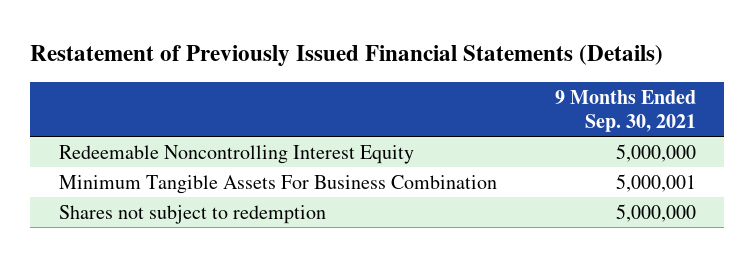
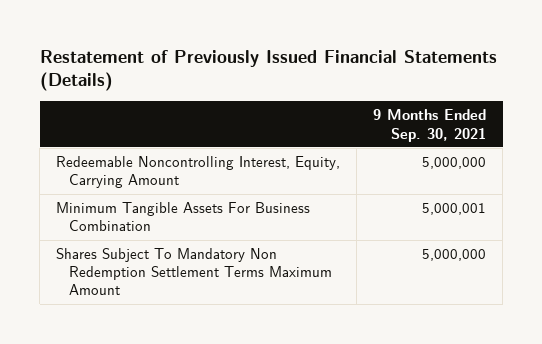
[58,144,414,164] Redeemable Noncontrolling Interest Equity -> [56,155,341,189] Redeemable Noncontrolling Interest, Equity, Carrying Amount
[58,204,326,224] Shares not subject to redemption -> [56,247,333,296] Shares Subject To Mandatory Non Redemption Settlement Terms Maximum Amount

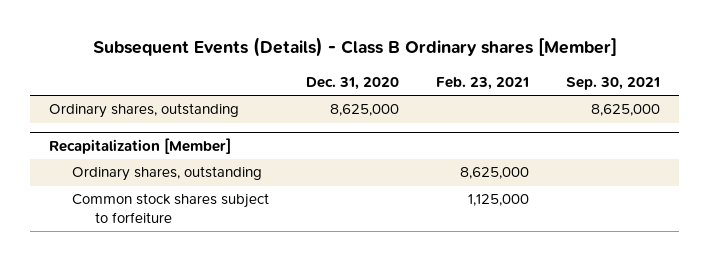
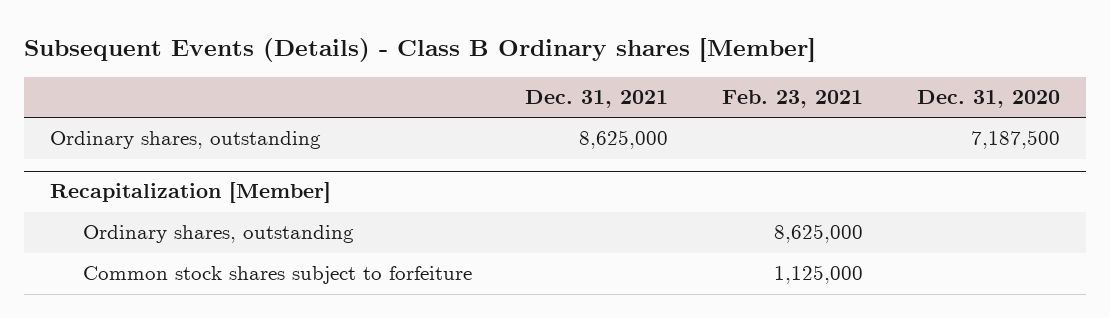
[566,76,661,90] Sep. 30, 2021 -> none
none -> [525,90,669,109] Dec. 31, 2021
[330,104,400,117] 8,625,000 -> [970,130,1060,150] 7,187,500

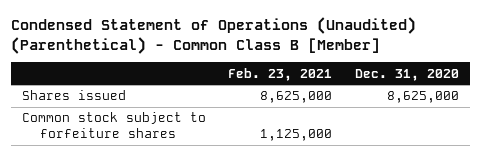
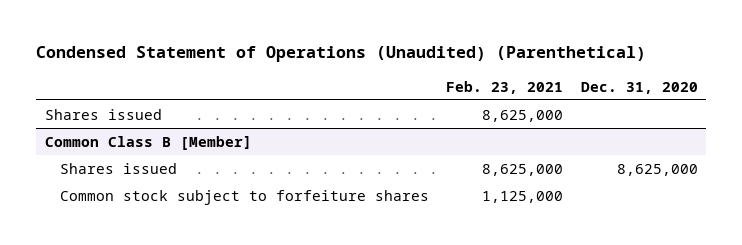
[11,17,417,54] Condensed Statement of Operations (Unaudited) (Parenthetical) - Common Class B [Member] -> [36,46,647,63] Condensed Statement of Operations (Unaudited) (Parenthetical)
none -> [44,108,162,120] Shares issued
none -> [44,135,252,150] Common Class B [Member]

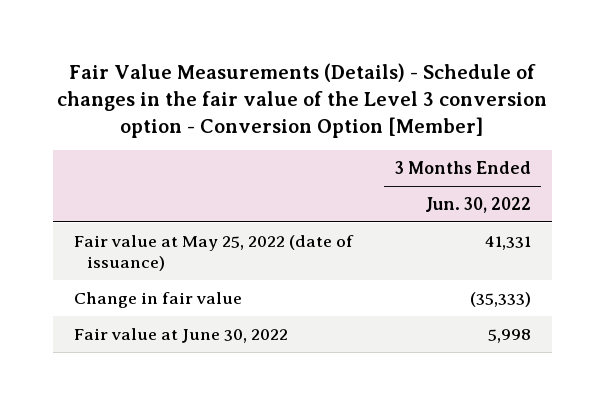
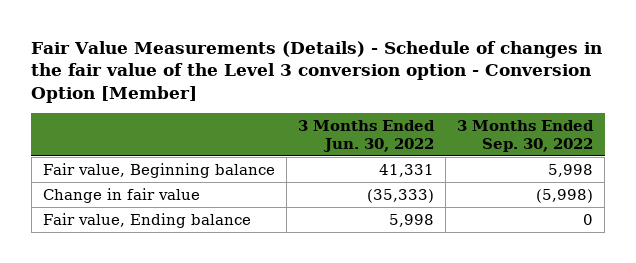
none -> [457,120,595,152] 3 Months Ended Sep. 30, 2022
[73,234,354,272] Fair value at May 25, 2022 (date of issuance) -> [42,163,275,179] Fair value, Beginning balance
[73,327,288,343] Fair value at June 30, 2022 -> [42,213,251,229] Fair value, Ending balance

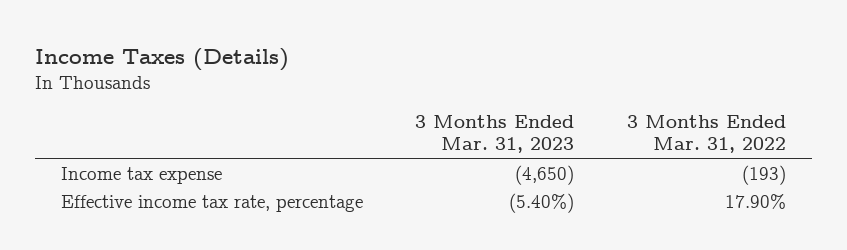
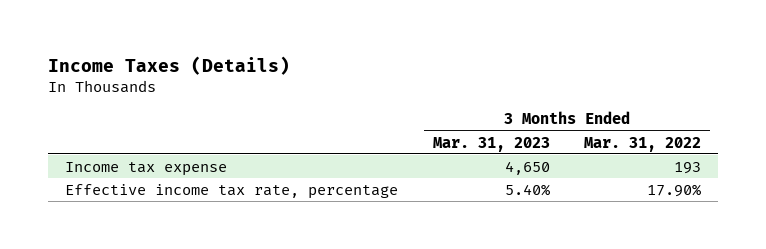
[515,164,575,185] (4,650) -> [504,160,550,175] 4,650
[741,164,786,185] (193) -> [674,161,702,174] 193
[509,192,575,213] (5.40%) -> [504,183,550,196] 5.40%

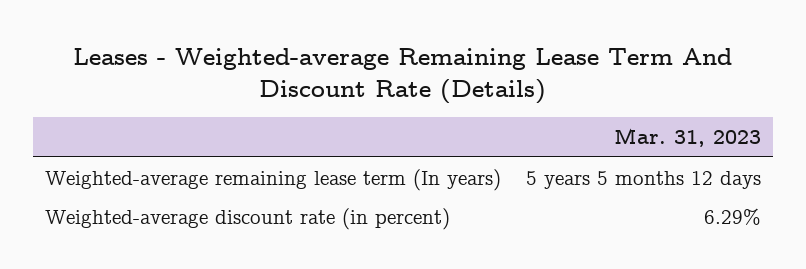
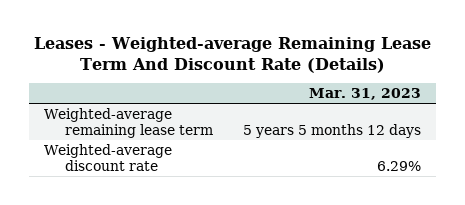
[45,168,502,191] Weighted-average remaining lease term (In years) -> [43,107,213,138] Weighted-average remaining lease term
[45,207,451,230] Weighted-average discount rate (in percent) -> [43,143,172,171] Weighted-average discount rate

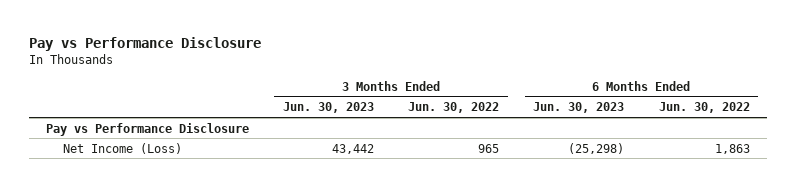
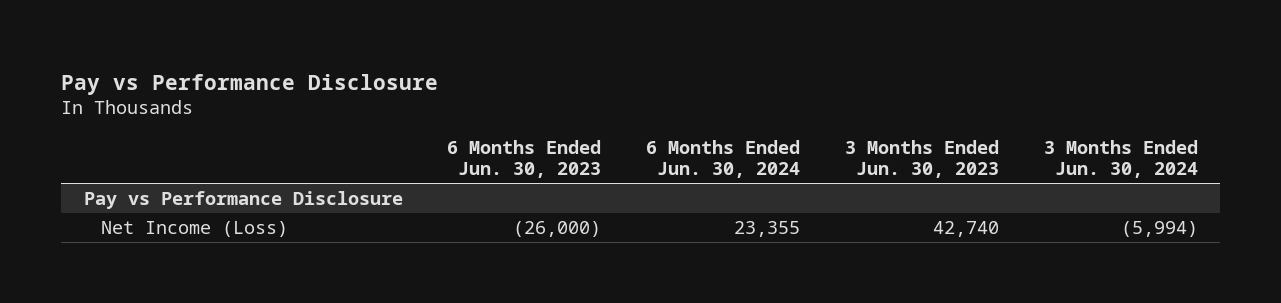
[408,102,500,114] Jun. 30, 2022 -> none
[658,102,750,114] Jun. 30, 2022 -> none
none -> [646,139,801,179] 6 Months Ended Jun. 30, 2024
none -> [1043,139,1198,179] 3 Months Ended Jun. 30, 2024
[331,143,374,154] 43,442 -> [932,220,999,237] 42,740
[568,142,625,154] (25,298) -> [513,220,602,237] (26,000)

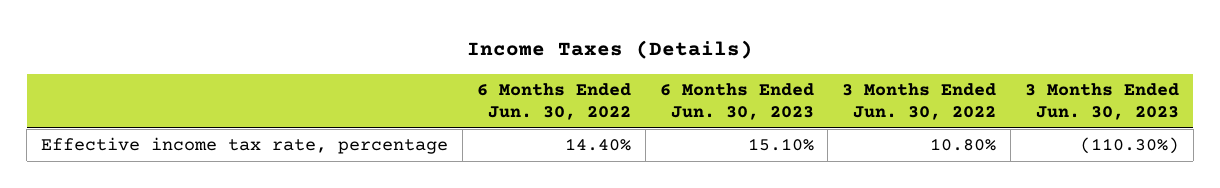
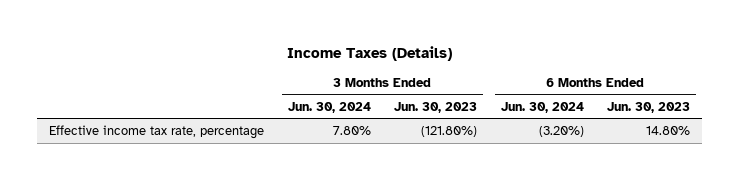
[476,82,631,121] 6 Months Ended Jun. 30, 2022 -> none
[842,82,997,121] 3 Months Ended Jun. 30, 2022 -> none
none -> [287,101,371,113] Jun. 30, 2024
none -> [500,101,584,113] Jun. 30, 2024
[747,138,814,152] 15.10% -> [646,126,691,136] 14.80%
[1080,137,1180,155] (110.30%) -> [421,126,478,138] (121.80%)

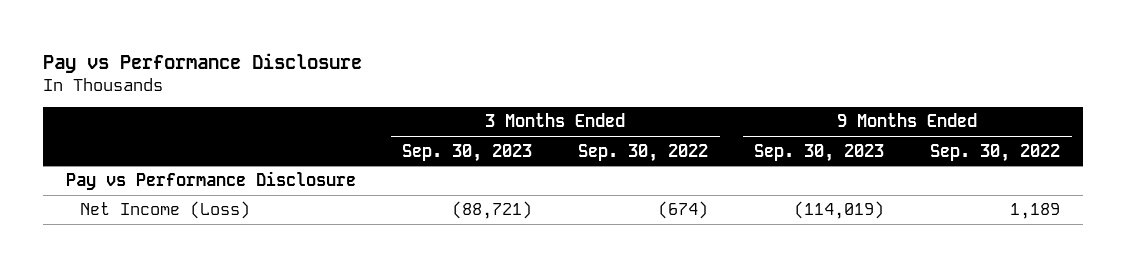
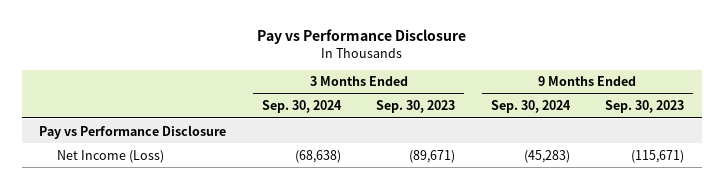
[578,143,709,162] Sep. 30, 2022 -> none
[930,143,1061,162] Sep. 30, 2022 -> none
none -> [261,100,342,114] Sep. 30, 2024
none -> [490,100,571,114] Sep. 30, 2024
[452,201,533,220] (88,721) -> [409,149,456,163] (89,671)
[794,201,885,220] (114,019) -> [631,149,685,163] (115,671)

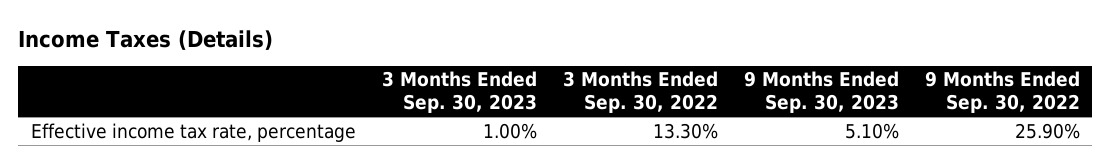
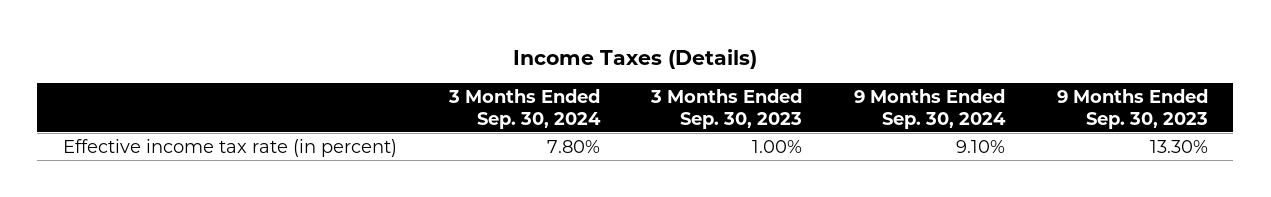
[562,71,718,114] 3 Months Ended Sep. 30, 2022 -> none
[924,71,1080,114] 9 Months Ended Sep. 30, 2022 -> none
none -> [447,88,601,129] 3 Months Ended Sep. 30, 2024
none -> [854,88,1007,129] 9 Months Ended Sep. 30, 2024
[31,122,357,142] Effective income tax rate, percentage -> [63,138,398,157] Effective income tax rate (in percent)
[844,122,899,139] 5.10% -> [1149,139,1208,153] 13.30%

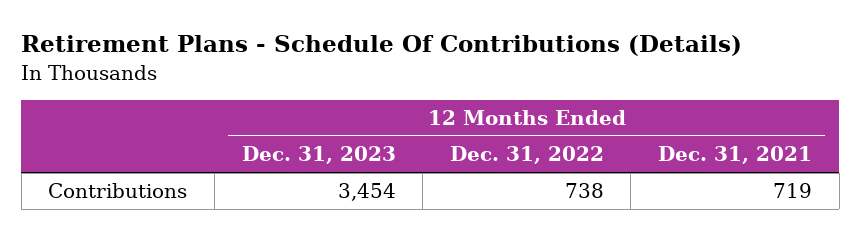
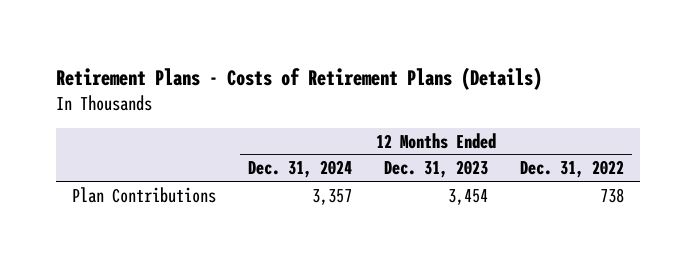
[21,35,743,57] Retirement Plans - Schedule Of Contributions (Details) -> [55,66,542,90] Retirement Plans - Costs of Retirement Plans (Details)
[657,146,812,165] Dec. 31, 2021 -> none
none -> [248,160,353,179] Dec. 31, 2024
[48,183,188,199] Contributions -> [72,186,217,203] Plan Contributions

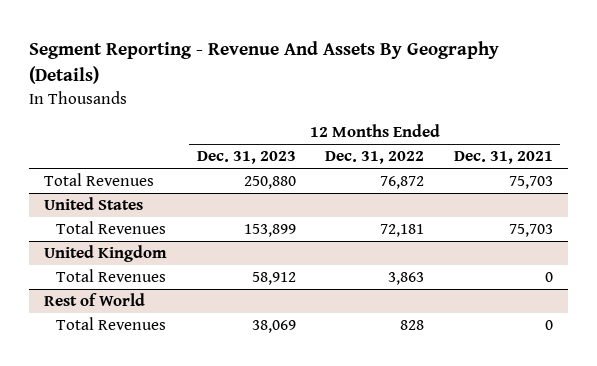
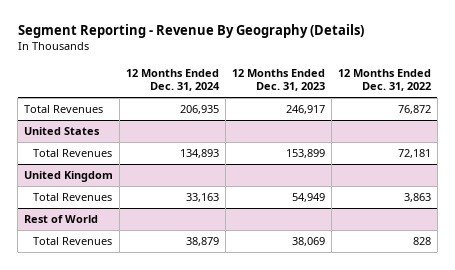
[29,41,500,85] Segment Reporting - Revenue And Assets By Geography (Details) -> [17,24,364,39] Segment Reporting - Revenue By Geography (Details)
[453,151,553,165] Dec. 31, 2021 -> none
none -> [126,68,221,92] 12 Months Ended Dec. 31, 2024
[243,176,296,190] 250,880 -> [285,105,325,115] 246,917
[251,272,296,286] 58,912 -> [291,193,325,203] 54,949

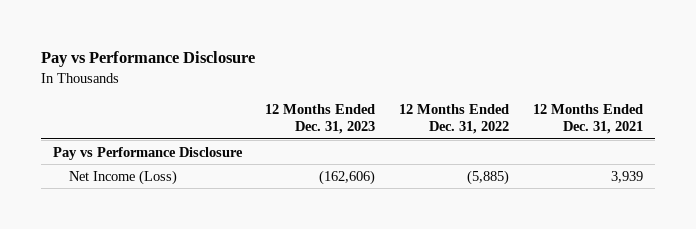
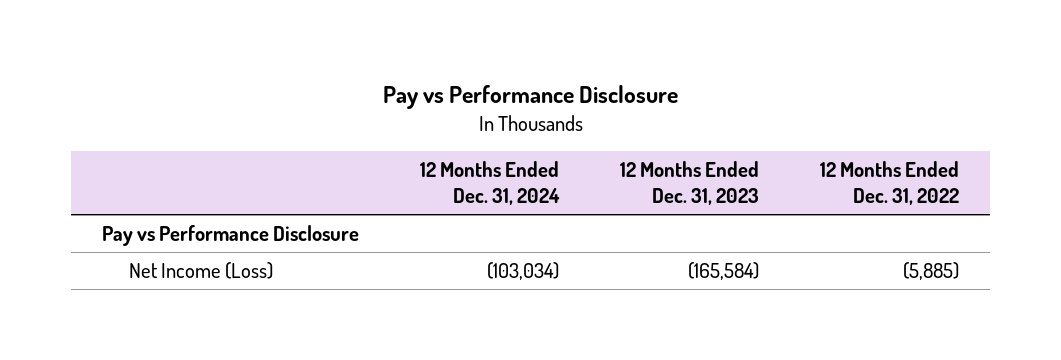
[533,103,644,135] 12 Months Ended Dec. 31, 2021 -> none
none -> [420,161,561,205] 12 Months Ended Dec. 31, 2024
[319,169,376,185] (162,606) -> [688,262,760,281] (165,584)

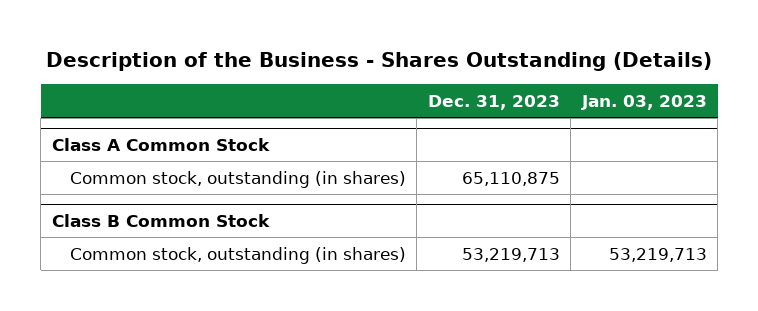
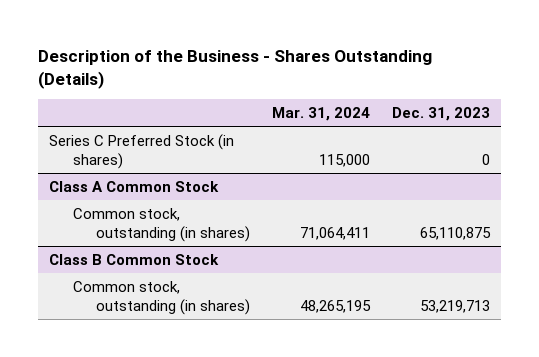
[580,94,707,110] Jan. 03, 2023 -> none
none -> [271,107,370,122] Mar. 31, 2024
none -> [49,133,235,169] Series C Preferred Stock (in shares)

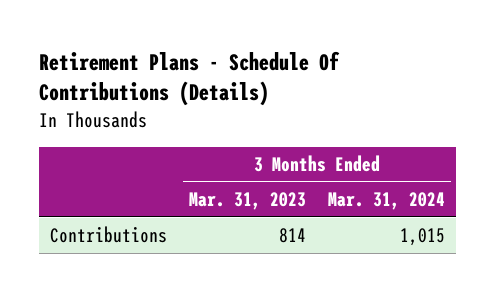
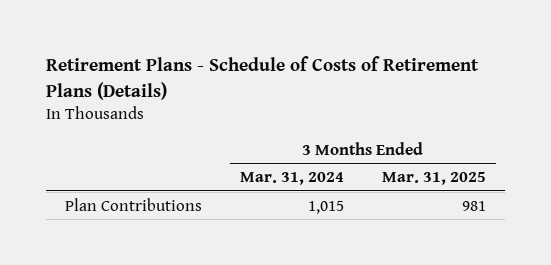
[38,50,340,107] Retirement Plans - Schedule Of Contributions (Details) -> [45,56,479,100] Retirement Plans - Schedule of Costs of Retirement Plans (Details)
[188,191,306,210] Mar. 31, 2023 -> none
none -> [382,171,487,185] Mar. 31, 2025
[49,226,167,244] Contributions -> [64,197,202,211] Plan Contributions

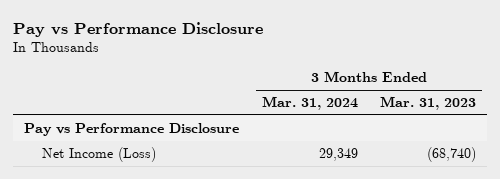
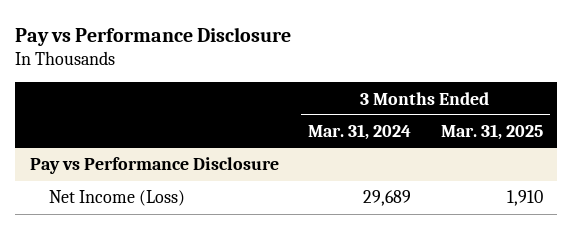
[380,96,477,111] Mar. 31, 2023 -> none
none -> [440,124,543,141] Mar. 31, 2025
[318,148,358,162] 29,349 -> [363,190,412,207] 29,689

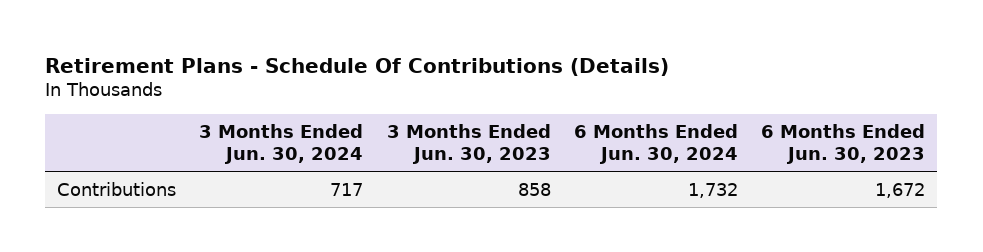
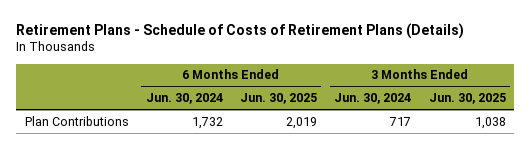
[45,57,670,76] Retirement Plans - Schedule Of Contributions (Details) -> [15,22,464,39] Retirement Plans - Schedule of Costs of Retirement Plans (Details)
[386,124,551,164] 3 Months Ended Jun. 30, 2023 -> none
[761,124,926,164] 6 Months Ended Jun. 30, 2023 -> none
none -> [240,93,318,105] Jun. 30, 2025
none -> [428,93,506,105] Jun. 30, 2025
[57,182,177,197] Contributions -> [24,115,129,126] Plan Contributions

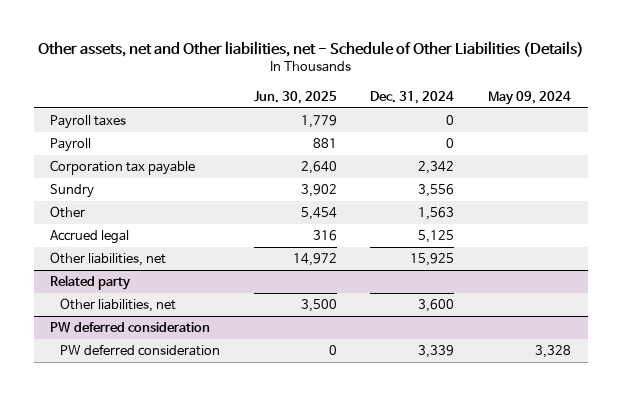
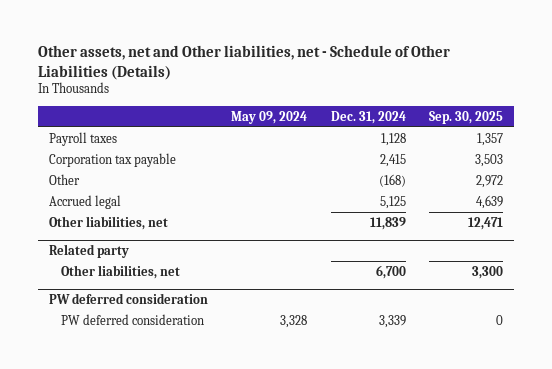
[253,90,337,104] Jun. 30, 2025 -> none
none -> [428,110,503,124] Sep. 30, 2025
[50,138,92,153] Payroll -> none
[50,184,95,199] Sundry -> none
[446,115,455,126] 0 -> [380,132,406,146] 1,128
[418,161,455,175] 2,342 -> [379,153,406,167] 2,415
[418,207,455,221] 1,563 -> [378,173,406,187] (168)
[410,253,455,267] 15,925 -> [369,216,406,230] 11,839
[418,299,455,313] 3,600 -> [375,264,406,279] 6,700

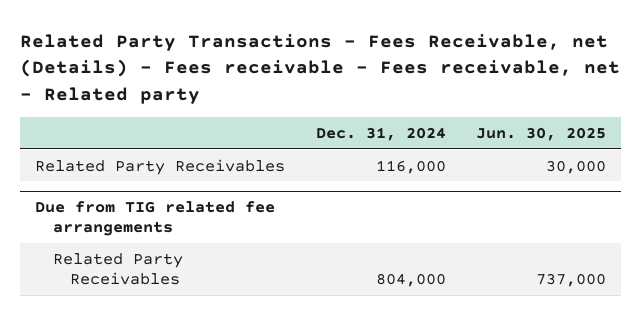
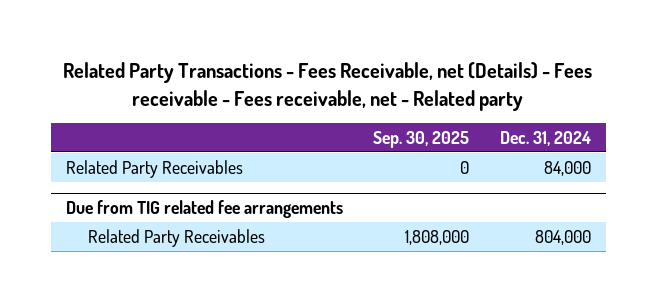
[475,126,606,141] Jun. 30, 2025 -> none
none -> [373,130,470,148] Sep. 30, 2025
[375,159,446,174] 116,000 -> [543,160,591,176] 84,000

